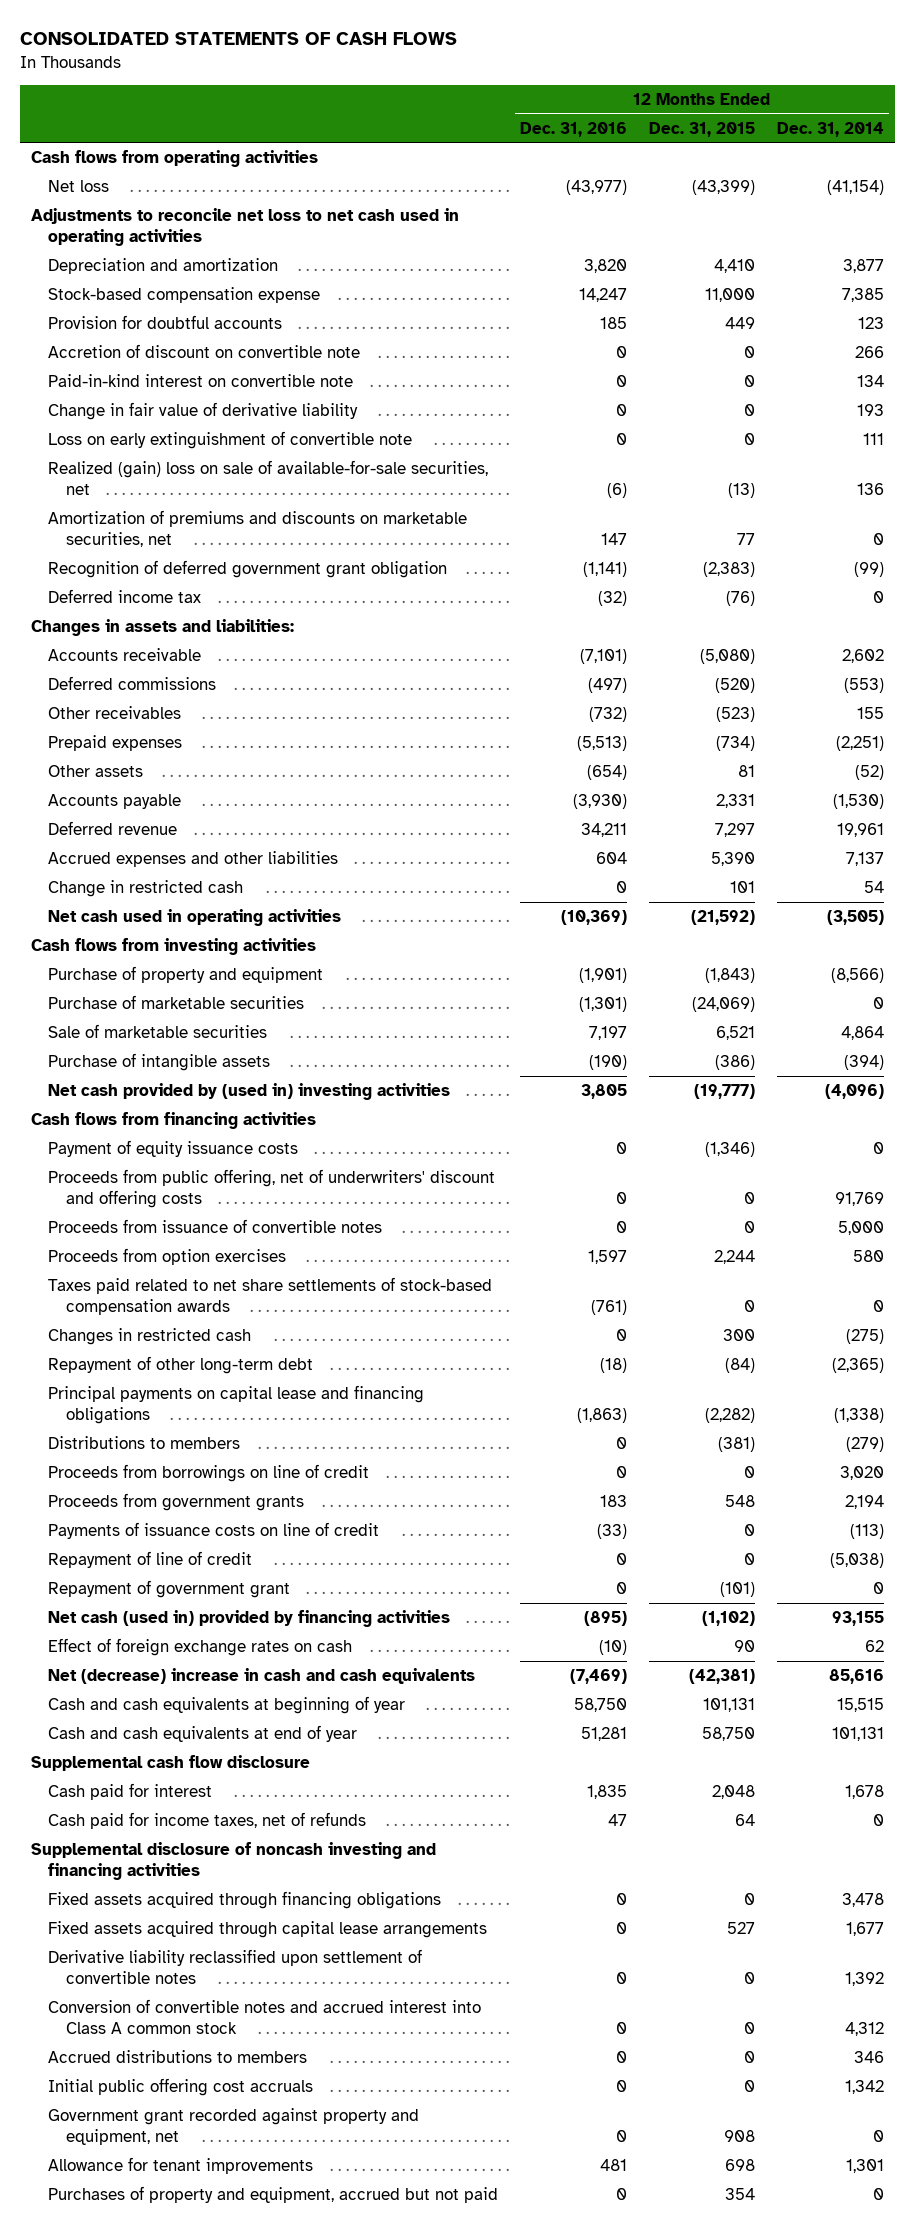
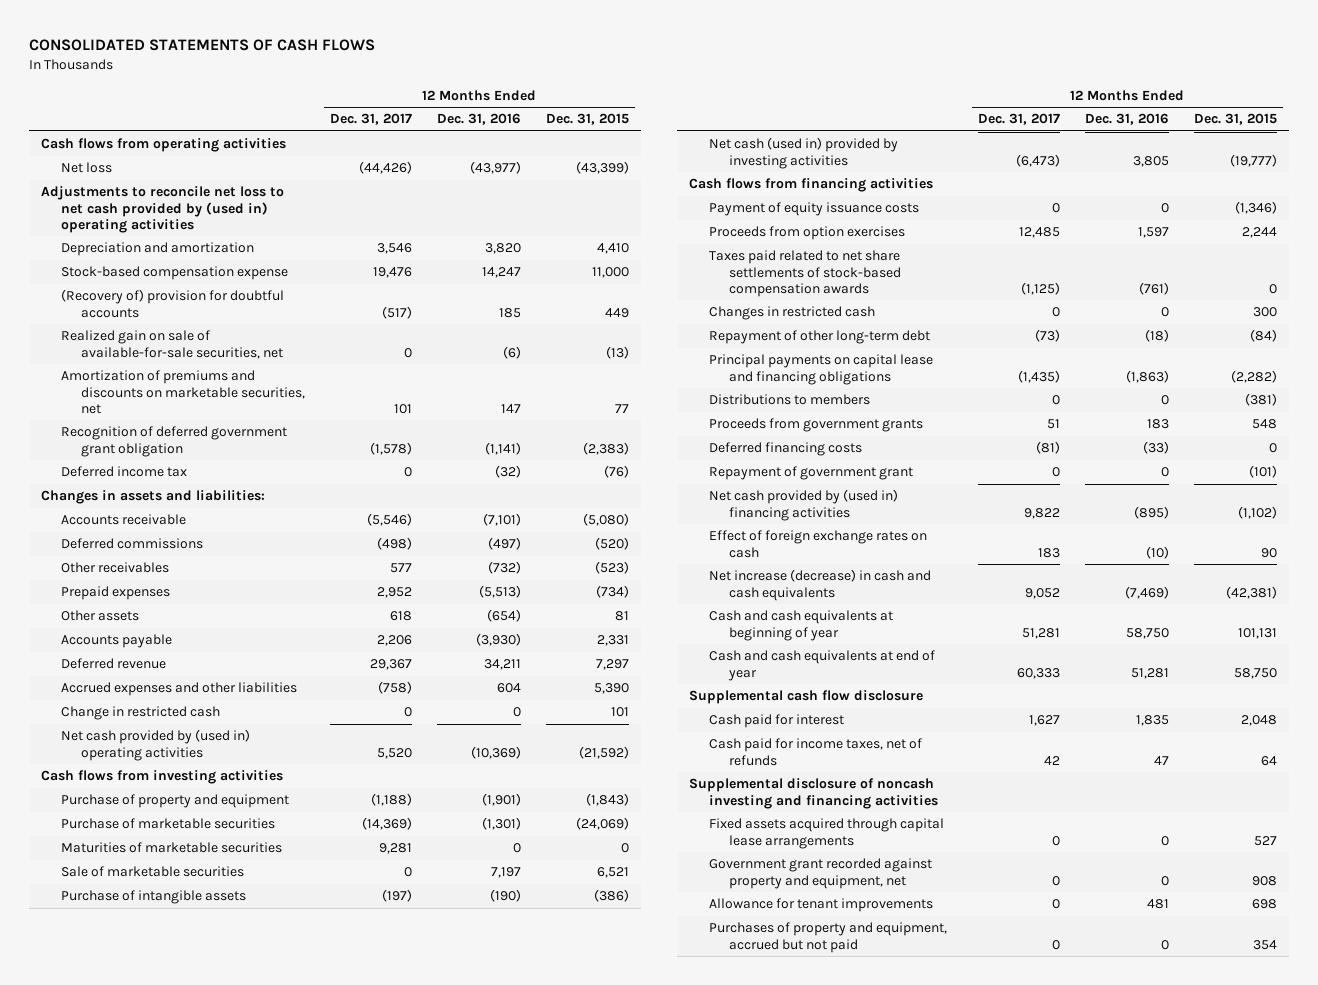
[776,121,884,137] Dec. 31, 2014 -> none
none -> [329,113,412,126] Dec. 31, 2017
[30,208,459,246] Adjustments to reconcile net loss to net cash used in operating activities -> [41,186,285,234] Adjustments to reconcile net loss to net cash provided by (used in) operating activities
[48,344,361,359] Accretion of discount on convertible note -> none
[48,374,354,388] Paid-in-kind interest on convertible note -> none
[48,402,359,421] Change in fair value of derivative liability -> none
[48,431,413,450] Loss on early extinguishment of convertible note -> none
[48,315,283,330] Provision for doubtful accounts -> [61,289,285,318] (Recovery of) provision for doubtful accounts
[48,460,489,495] Realized (gain) loss on sale of available-for-sale securities, net -> [61,330,283,359] Realized gain on sale of available-for-sale securities, net
[48,909,342,927] Net cash used in operating activities -> [61,729,251,761] Net cash provided by (used in) operating activities
none -> [61,842,283,854] Maturities of marketable securities
[48,1083,451,1101] Net cash provided by (used in) investing activities -> [708,137,898,169] Net cash (used in) provided by investing activities
[48,1169,496,1208] Proceeds from public offering, net of underwriters' discount and offering costs -> none
[48,1219,383,1234] Proceeds from issuance of convertible notes -> none
[48,1464,370,1483] Proceeds from borrowings on line of credit -> none
[48,1551,253,1569] Repayment of line of credit -> none
[48,1522,380,1540] Payments of issuance costs on line of credit -> [708,442,862,457] Deferred financing costs
[48,1610,451,1628] Net cash (used in) provided by financing activities -> [708,489,898,521] Net cash provided by (used in) financing activities
[48,1668,476,1685] Net (decrease) increase in cash and cash equivalents -> [708,569,931,601] Net increase (decrease) in cash and cash equivalents
[48,1891,442,1910] Fixed assets acquired through financing obligations -> none
[48,1949,423,1984] Derivative liability reclassified upon settlement of convertible notes -> none
[48,1999,482,2034] Conversion of convertible notes and accrued interest into Class A common stock -> none
[48,2050,308,2064] Accrued distributions to members -> none
[48,2078,314,2097] Initial public offering cost accruals -> none

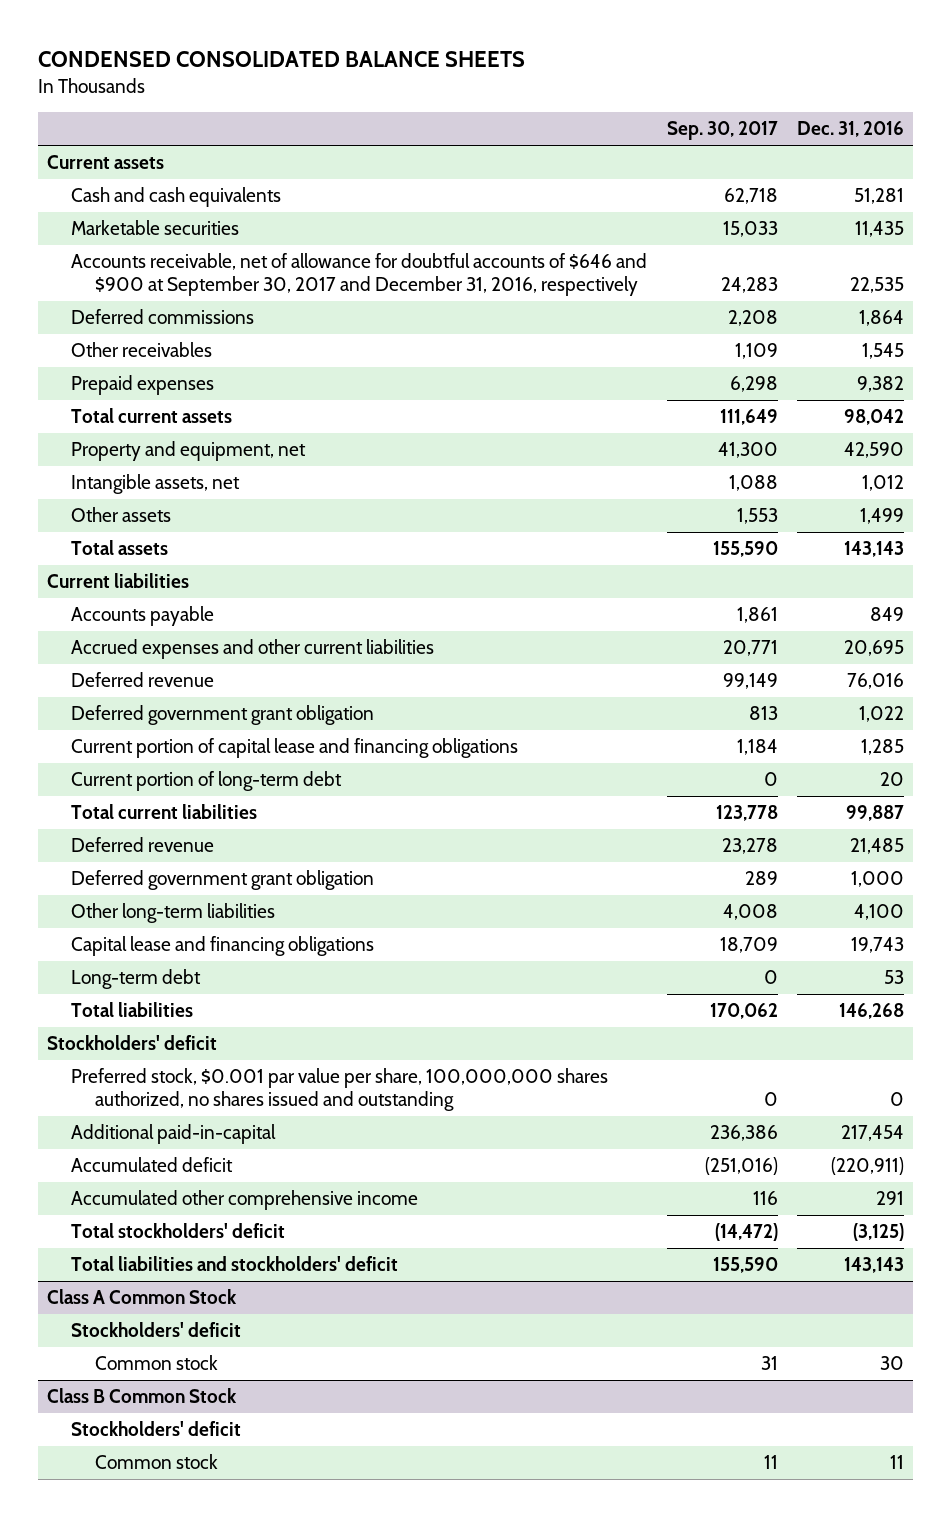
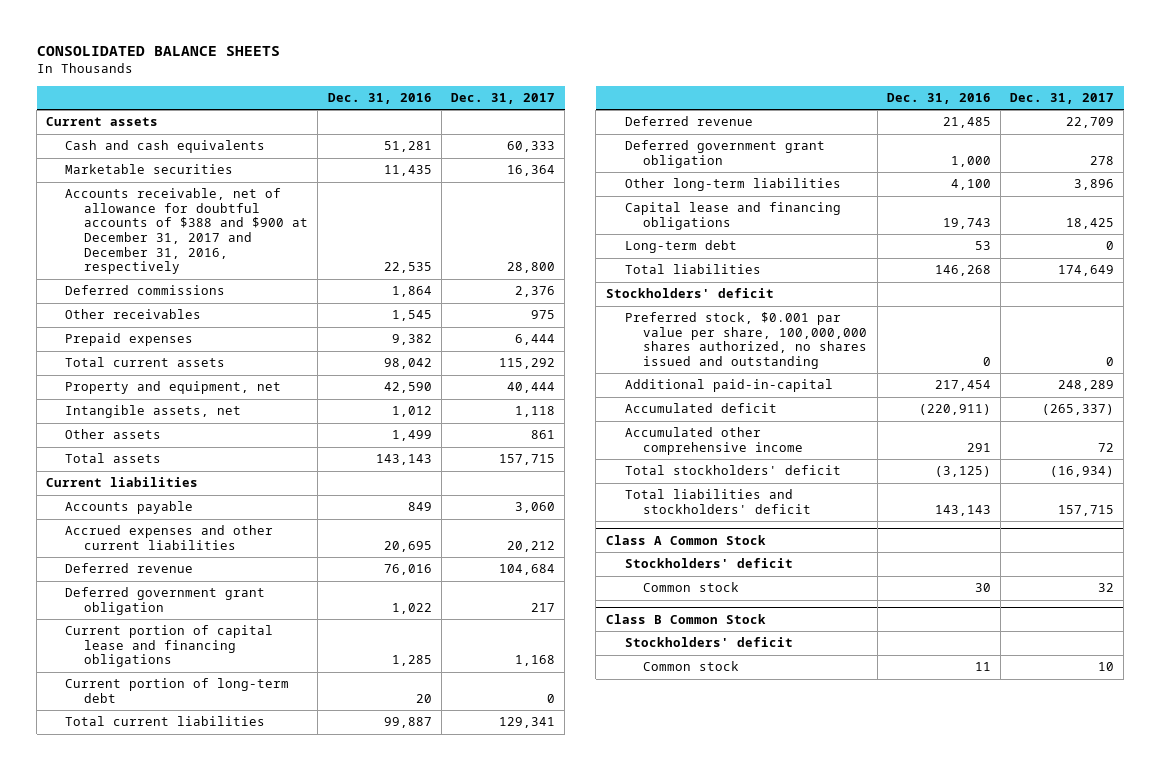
[37,51,525,68] CONDENSED CONSOLIDATED BALANCE SHEETS -> [36,46,280,57] CONSOLIDATED BALANCE SHEETS
[666,121,778,141] Sep. 30, 2017 -> none
none -> [450,92,555,104] Dec. 31, 2017
[71,253,648,297] Accounts receivable, net of allowance for doubtful accounts of $646 and $900 at September 30, 2017 and December 31, 2016, respectively -> [65,188,309,275] Accounts receivable, net of allowance for doubtful accounts of $388 and $900 at December 31, 2017 and December 31, 2016, respectively

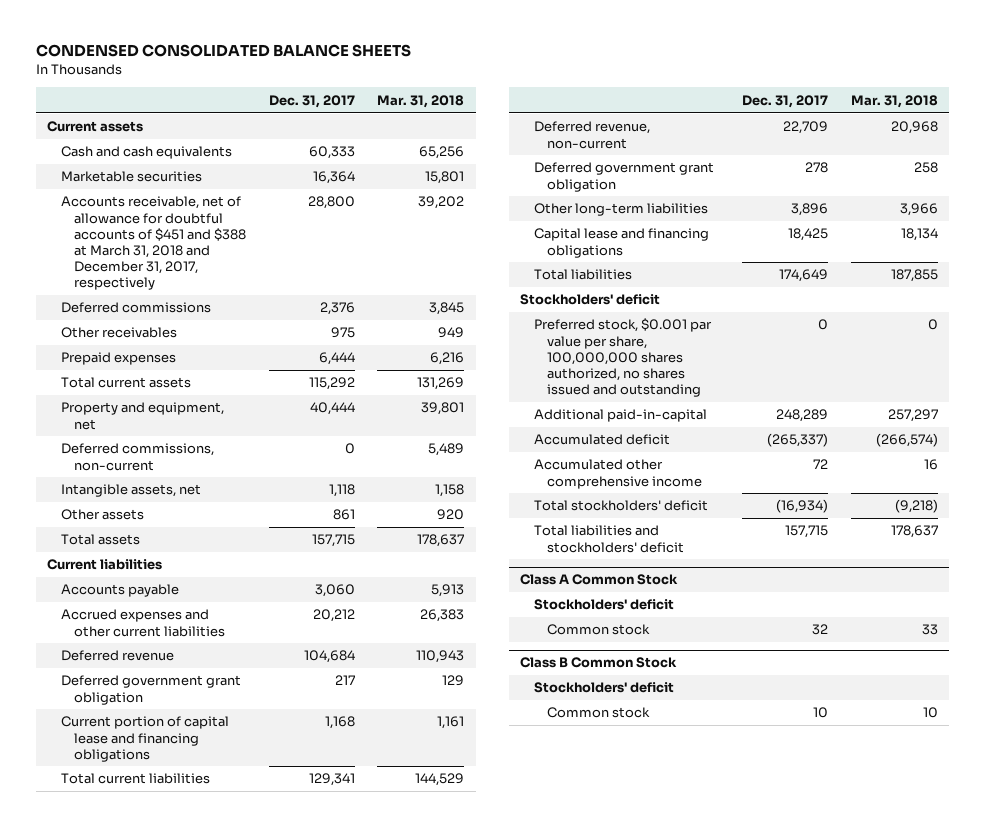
[36,46,280,57] CONSOLIDATED BALANCE SHEETS -> [35,44,411,58] CONDENSED CONSOLIDATED BALANCE SHEETS
[327,92,432,104] Dec. 31, 2016 -> none
none -> [377,94,465,108] Mar. 31, 2018
[65,188,309,275] Accounts receivable, net of allowance for doubtful accounts of $388 and $900 at December 31, 2017 and December 31, 2016, respectively -> [60,196,247,291] Accounts receivable, net of allowance for doubtful accounts of $451 and $388 at March 31, 2018 and December 31, 2017, respectively
none -> [60,443,214,471] Deferred commissions, non-current
[65,678,290,703] Current portion of long-term debt -> none
[624,116,753,127] Deferred revenue -> [533,121,650,149] Deferred revenue, non-current
[624,240,737,254] Long-term debt -> none

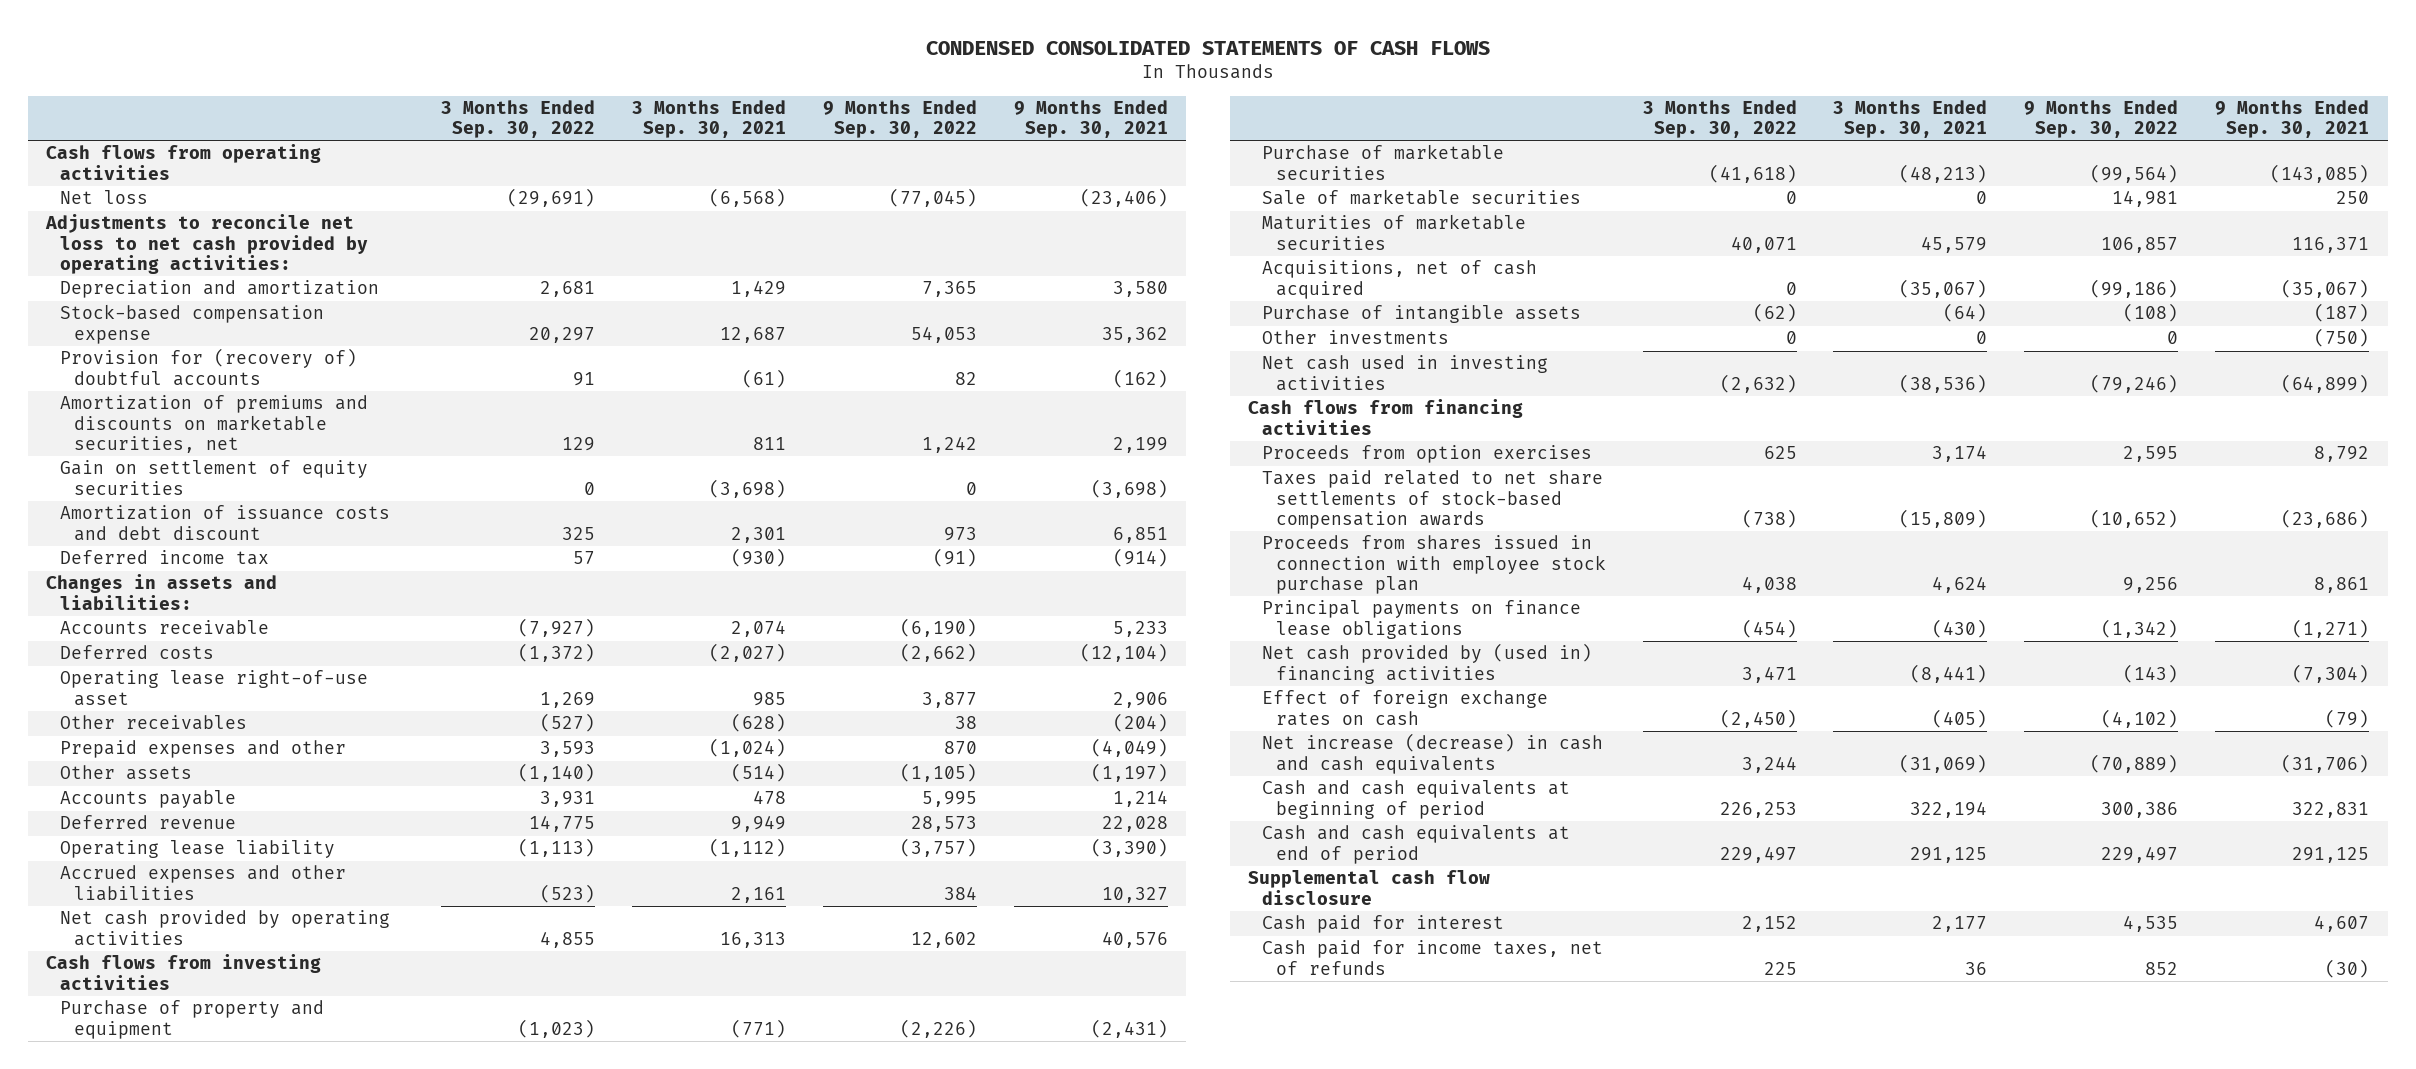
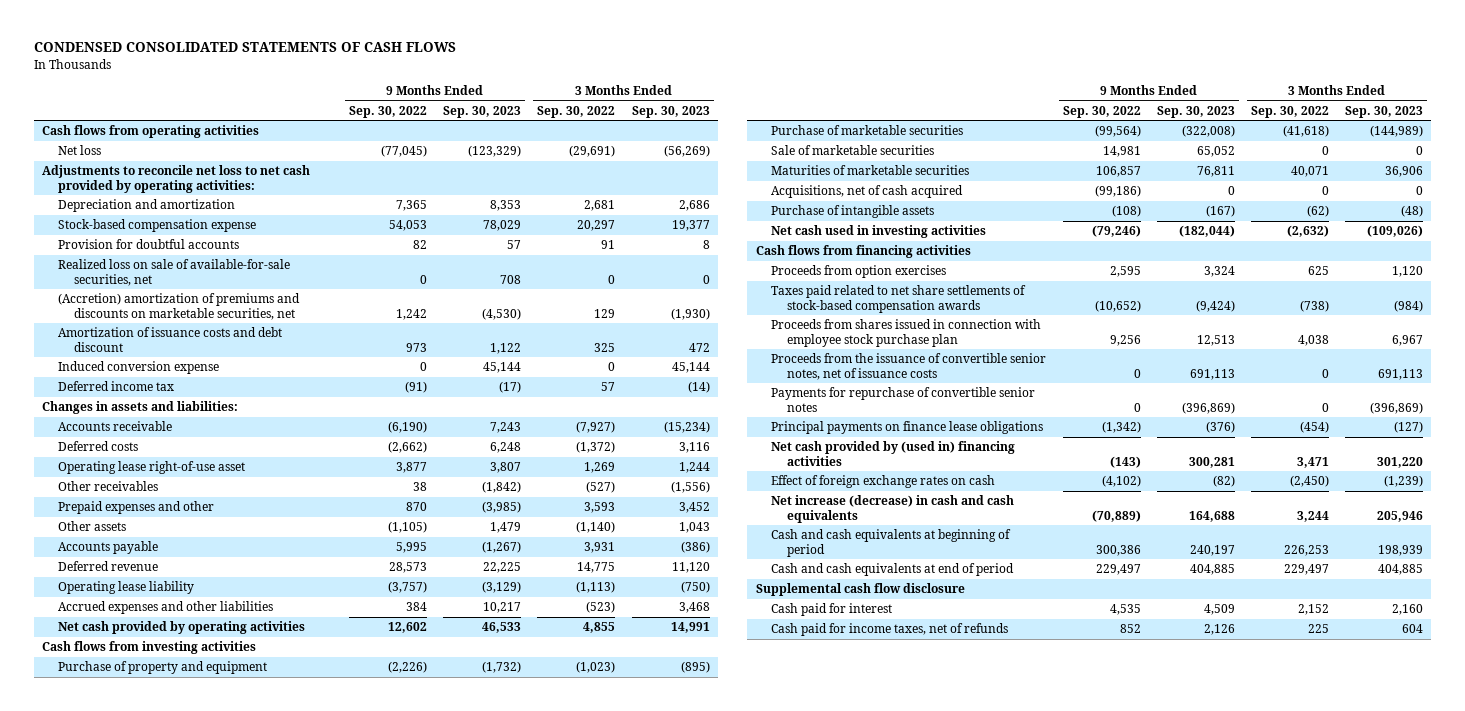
[631,99,786,139] 3 Months Ended Sep. 30, 2021 -> none
[1013,99,1168,139] 9 Months Ended Sep. 30, 2021 -> none
none -> [443,105,522,118] Sep. 30, 2023
none -> [631,105,710,118] Sep. 30, 2023
[60,460,369,495] Gain on settlement of equity securities -> none
[60,348,358,386] Provision for (recovery of) doubtful accounts -> [57,239,239,250] Provision for doubtful accounts
none -> [57,259,290,286] Realized loss on sale of available-for-sale securities, net
[60,395,369,453] Amortization of premiums and discounts on marketable securities, net -> [57,293,300,320] (Accretion) amortization of premiums and discounts on marketable securities, net
none -> [57,361,219,375] Induced conversion expense
[1261,330,1449,345] Other investments -> none
none -> [771,353,1047,380] Proceeds from the issuance of convertible senior notes, net of issuance costs
none -> [771,387,1036,412] Payments for repurchase of convertible senior notes

